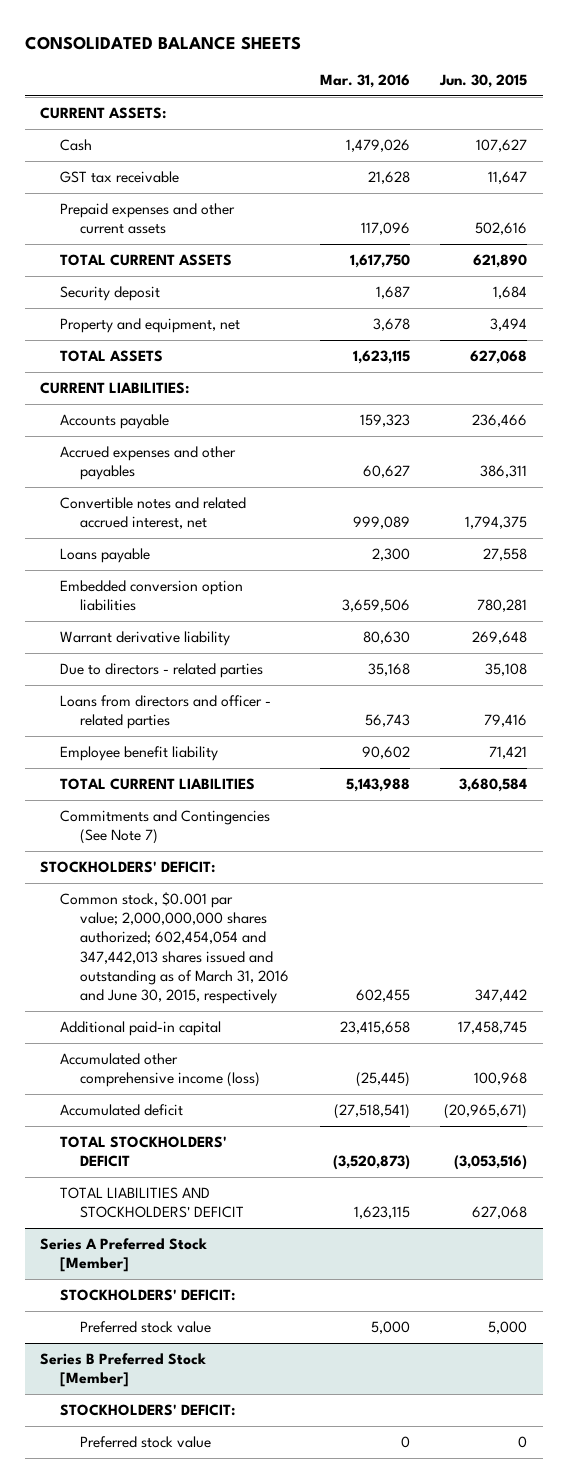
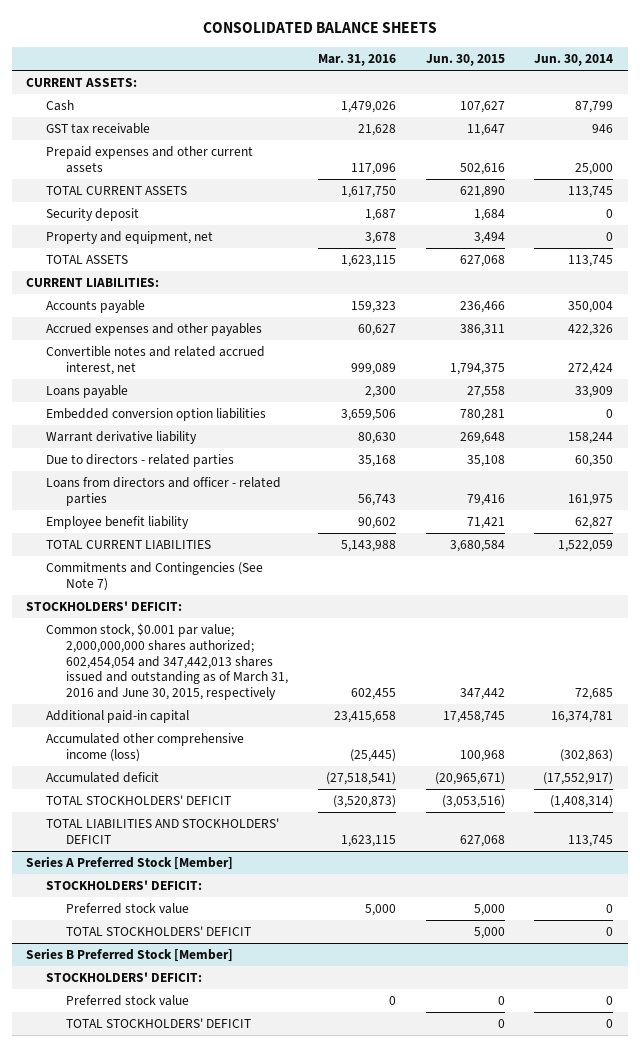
none -> [534,53,614,66] Jun. 30, 2014
none -> [66,926,252,937] TOTAL STOCKHOLDERS' DEFICIT
none -> [66,1018,252,1029] TOTAL STOCKHOLDERS' DEFICIT

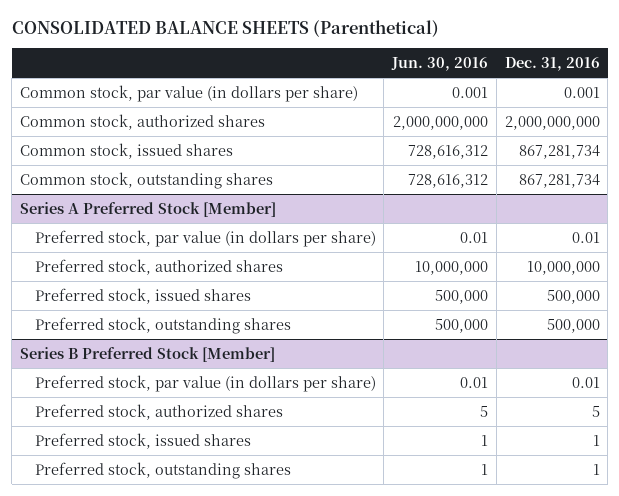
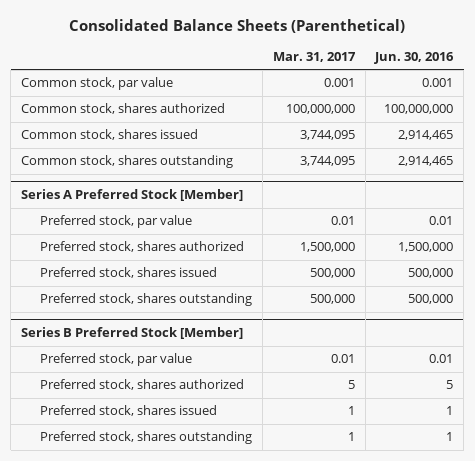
[11,19,439,37] CONSOLIDATED BALANCE SHEETS (Parenthetical) -> [69,18,406,33] Consolidated Balance Sheets (Parenthetical)
[504,56,600,71] Dec. 31, 2016 -> none
none -> [272,52,356,63] Mar. 31, 2017
[19,84,358,102] Common stock, par value (in dollars per share) -> [21,77,174,91] Common stock, par value
[19,113,265,130] Common stock, authorized shares -> [21,103,226,115] Common stock, shares authorized
[393,115,489,130] 2,000,000,000 -> [384,104,454,115] 100,000,000
[19,142,233,159] Common stock, issued shares -> [21,129,199,141] Common stock, shares issued
[408,144,489,159] 728,616,312 -> [398,130,454,141] 2,914,465
[19,171,273,189] Common stock, outstanding shares -> [21,155,234,169] Common stock, shares outstanding
[408,173,489,188] 728,616,312 -> [398,156,454,167] 2,914,465
[34,229,376,247] Preferred stock, par value (in dollars per share) -> [40,215,193,229] Preferred stock, par value
[34,258,283,275] Preferred stock, authorized shares -> [40,241,245,253] Preferred stock, shares authorized
[415,260,489,275] 10,000,000 -> [398,242,454,253] 1,500,000
[34,287,251,304] Preferred stock, issued shares -> [40,267,218,279] Preferred stock, shares issued
[34,316,291,334] Preferred stock, outstanding shares -> [40,293,253,307] Preferred stock, shares outstanding
[34,374,376,392] Preferred stock, par value (in dollars per share) -> [40,353,193,367] Preferred stock, par value
[34,403,283,420] Preferred stock, authorized shares -> [40,379,245,391] Preferred stock, shares authorized
[34,432,251,449] Preferred stock, issued shares -> [40,405,218,417] Preferred stock, shares issued
[34,461,291,479] Preferred stock, outstanding shares -> [40,431,253,445] Preferred stock, shares outstanding

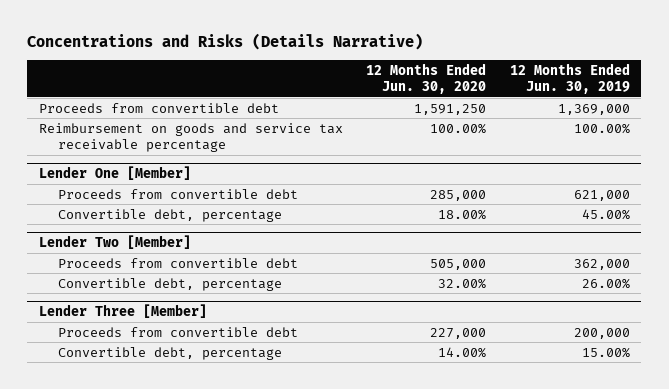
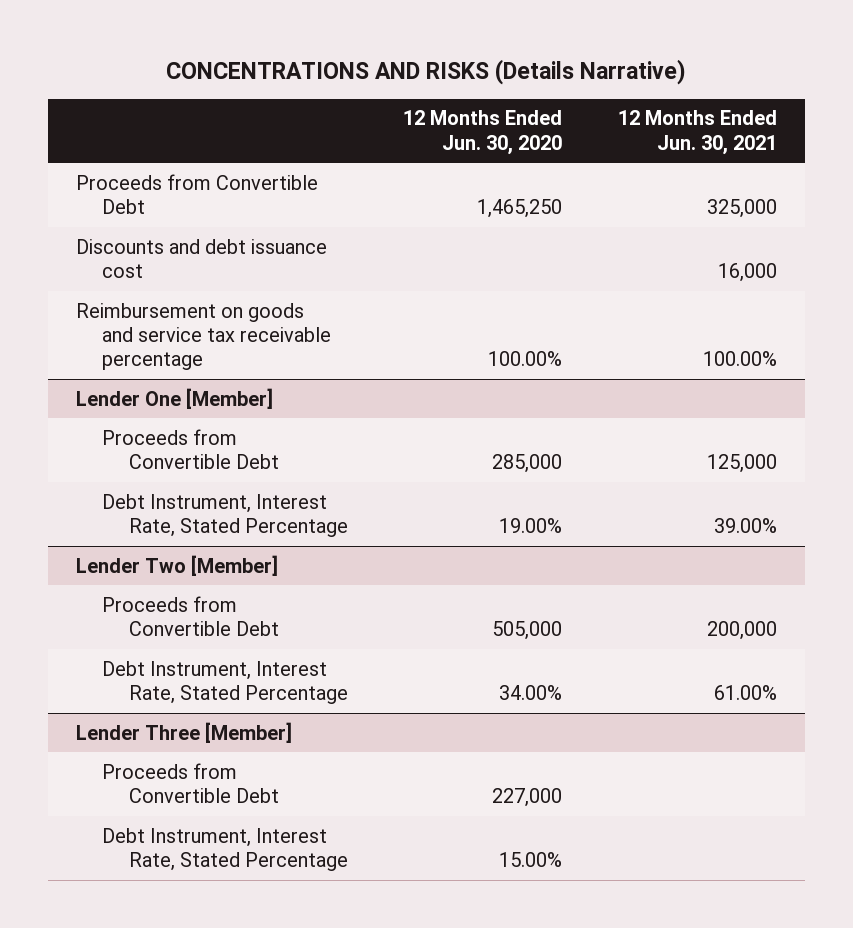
[27,33,424,51] Concentrations and Risks (Details Narrative) -> [166,58,687,85] CONCENTRATIONS AND RISKS (Details Narrative)
[509,63,630,95] 12 Months Ended Jun. 30, 2019 -> none
none -> [617,110,777,155] 12 Months Ended Jun. 30, 2021
[38,102,279,113] Proceeds from convertible debt -> [75,173,318,215] Proceeds from Convertible Debt
[414,103,487,115] 1,591,250 -> [477,199,563,219] 1,465,250
none -> [75,238,327,279] Discounts and debt issuance cost
[57,188,298,199] Proceeds from convertible debt -> [102,428,279,470] Proceeds from Convertible Debt
[57,208,282,222] Convertible debt, percentage -> [102,493,348,538] Debt Instrument, Interest Rate, Stated Percentage
[438,208,487,220] 18.00% -> [499,518,563,534] 19.00%
[57,257,298,268] Proceeds from convertible debt -> [102,595,279,637] Proceeds from Convertible Debt
[57,277,282,291] Convertible debt, percentage -> [102,660,348,705] Debt Instrument, Interest Rate, Stated Percentage
[438,277,487,289] 32.00% -> [499,685,563,701] 34.00%
[57,326,298,337] Proceeds from convertible debt -> [102,762,279,804] Proceeds from Convertible Debt
[57,346,282,360] Convertible debt, percentage -> [102,827,348,872] Debt Instrument, Interest Rate, Stated Percentage
[438,346,487,358] 14.00% -> [499,852,563,868] 15.00%

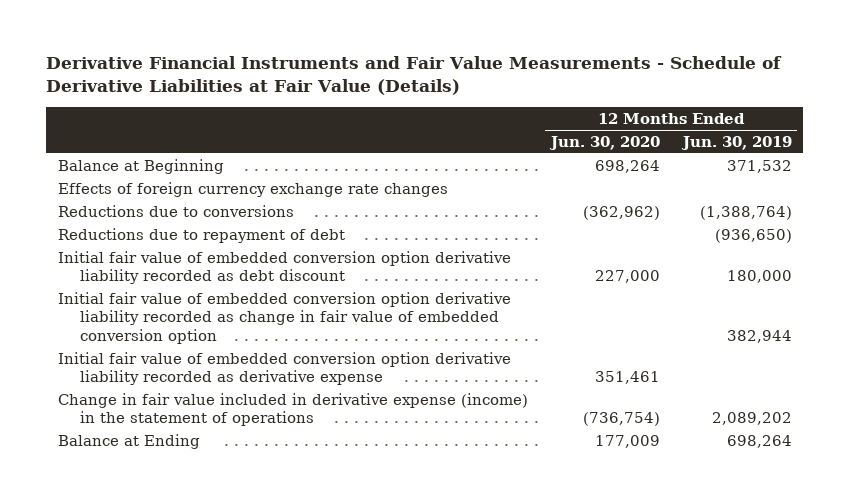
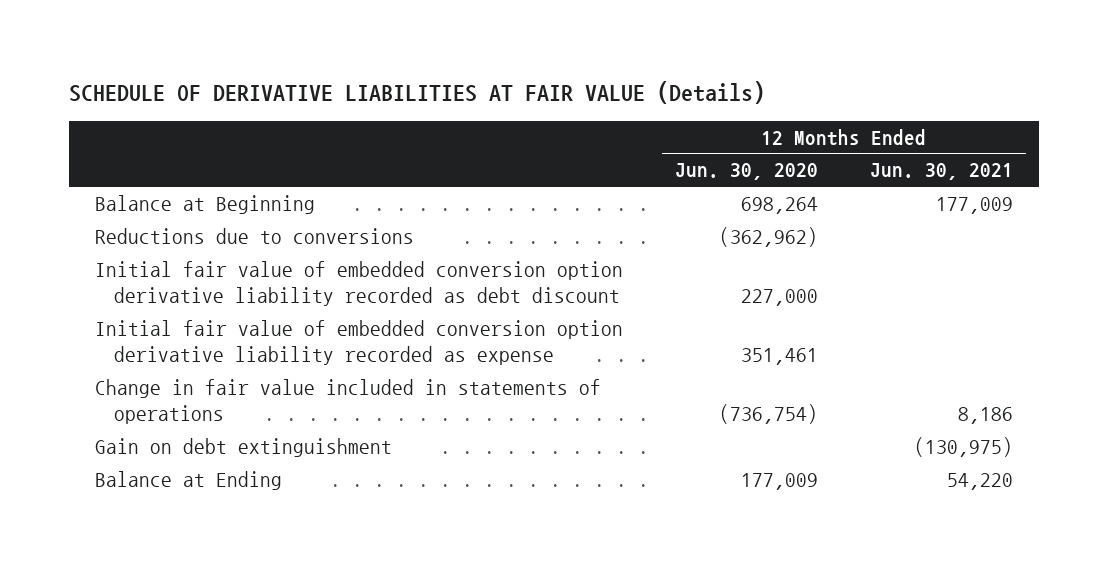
[46,56,783,96] Derivative Financial Instruments and Fair Value Measurements - Schedule of Derivative Liabilities at Fair Value (Details) -> [68,81,765,105] SCHEDULE OF DERIVATIVE LIABILITIES AT FAIR VALUE (Details)
[680,135,792,150] Jun. 30, 2019 -> none
none -> [869,163,1013,181] Jun. 30, 2021
[57,181,448,197] Effects of foreign currency exchange rate changes -> none
[57,227,345,243] Reductions due to repayment of debt -> none
[57,291,511,344] Initial fair value of embedded conversion option derivative liability recorded as change in fair value of embedded conversion option -> none
[57,351,511,386] Initial fair value of embedded conversion option derivative liability recorded as derivative expense -> [94,319,623,365] Initial fair value of embedded conversion option derivative liability recorded as expense
[57,392,528,427] Change in fair value included in derivative expense (income) in the statement of operations -> [94,378,601,424] Change in fair value included in statements of operations
none -> [94,437,392,457] Gain on debt extinguishment

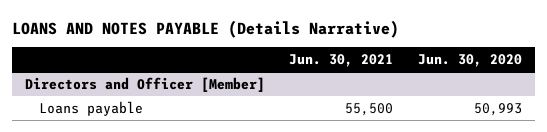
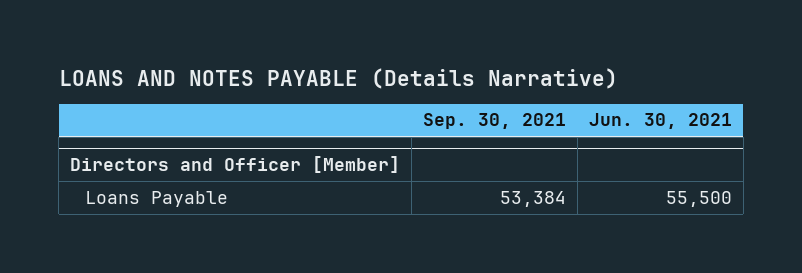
[418,54,523,68] Jun. 30, 2020 -> none
none -> [423,113,567,130] Sep. 30, 2021
[39,100,144,116] Loans payable -> [85,190,229,207] Loans Payable

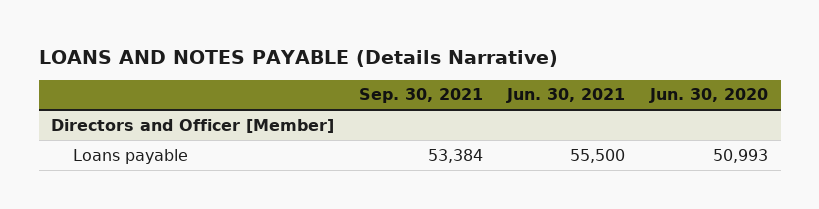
none -> [649,88,769,104] Jun. 30, 2020
[85,190,229,207] Loans Payable -> [73,148,189,164] Loans payable

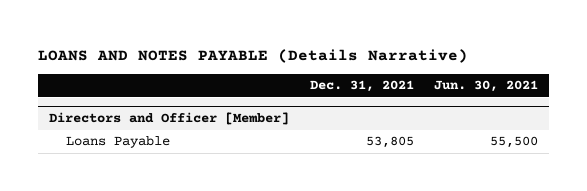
[358,88,483,104] Sep. 30, 2021 -> none
[649,88,769,104] Jun. 30, 2020 -> none
none -> [309,80,414,93] Dec. 31, 2021
[73,148,189,164] Loans payable -> [66,136,171,149] Loans Payable

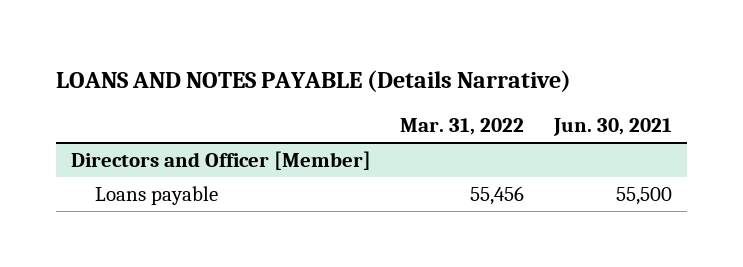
[309,80,414,93] Dec. 31, 2021 -> none
none -> [400,118,525,136] Mar. 31, 2022
[66,136,171,149] Loans Payable -> [94,185,218,205] Loans payable

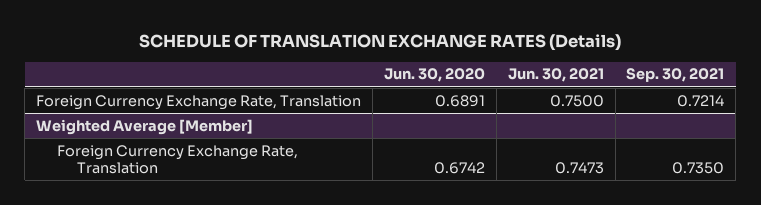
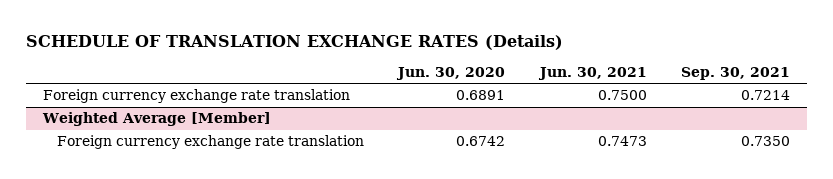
[36,94,362,110] Foreign Currency Exchange Rate, Translation -> [42,89,350,104] Foreign currency exchange rate translation
[56,144,298,175] Foreign Currency Exchange Rate, Translation -> [56,135,364,150] Foreign currency exchange rate translation

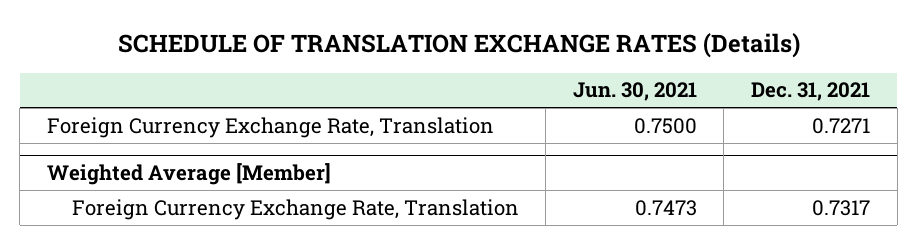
[396,66,506,80] Jun. 30, 2020 -> none
[681,66,791,80] Sep. 30, 2021 -> none
none -> [751,82,871,102] Dec. 31, 2021
[42,89,350,104] Foreign currency exchange rate translation -> [47,116,495,138] Foreign Currency Exchange Rate, Translation
[56,135,364,150] Foreign currency exchange rate translation -> [71,198,519,220] Foreign Currency Exchange Rate, Translation

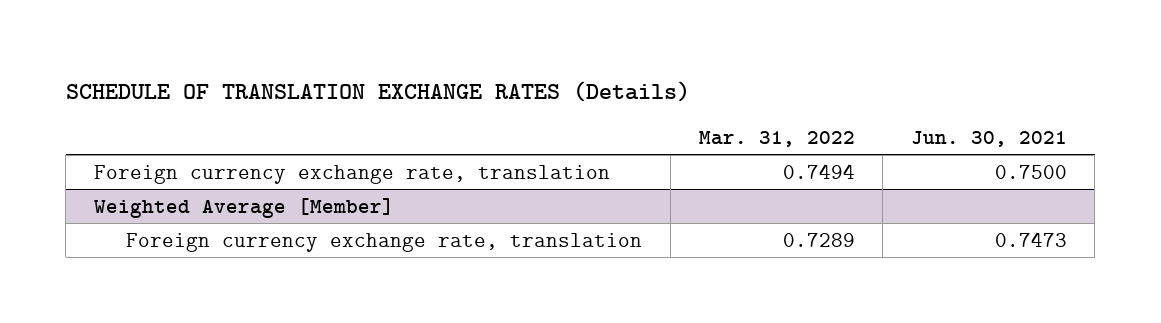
[751,82,871,102] Dec. 31, 2021 -> none
none -> [698,130,855,147] Mar. 31, 2022
[47,116,495,138] Foreign Currency Exchange Rate, Translation -> [94,164,611,184] Foreign currency exchange rate, translation
[71,198,519,220] Foreign Currency Exchange Rate, Translation -> [126,232,643,252] Foreign currency exchange rate, translation

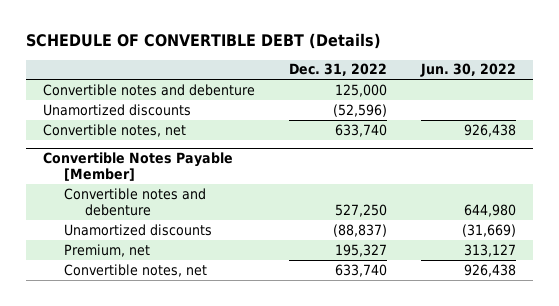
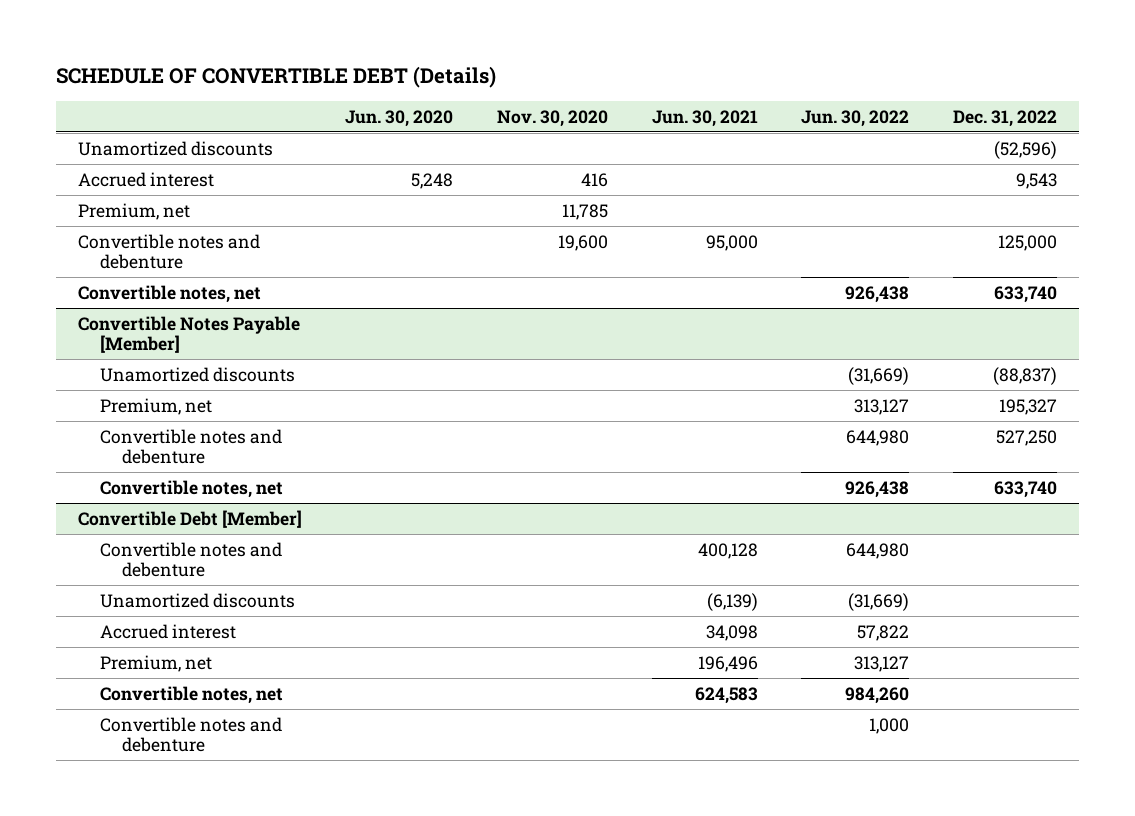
none -> [345,109,454,127] Jun. 30, 2020
none -> [497,109,609,127] Nov. 30, 2020
none -> [651,109,758,127] Jun. 30, 2021
none -> [77,171,214,187] Accrued interest
none -> [77,202,190,220] Premium, net
[42,83,255,96] Convertible notes and debenture -> [77,233,260,270] Convertible notes and debenture
[63,187,206,217] Convertible notes and debenture -> [100,428,283,465] Convertible notes and debenture
none -> [77,509,302,528] Convertible Debt [Member]
none -> [100,541,283,578] Convertible notes and debenture
none -> [100,592,296,608] Unamortized discounts
none -> [100,623,237,639] Accrued interest
none -> [100,654,213,672] Premium, net
none -> [100,685,284,704] Convertible notes, net
none -> [100,716,283,753] Convertible notes and debenture

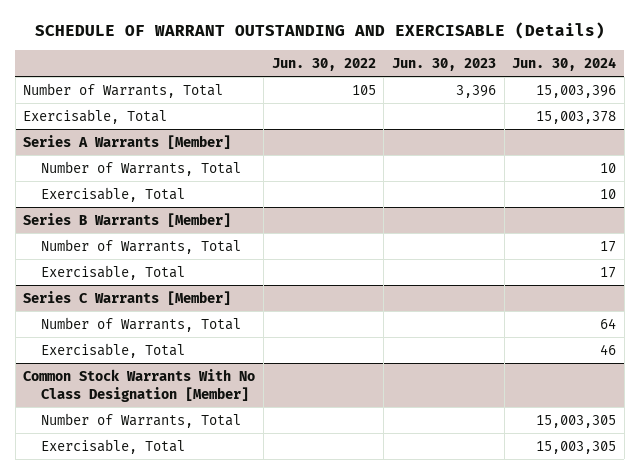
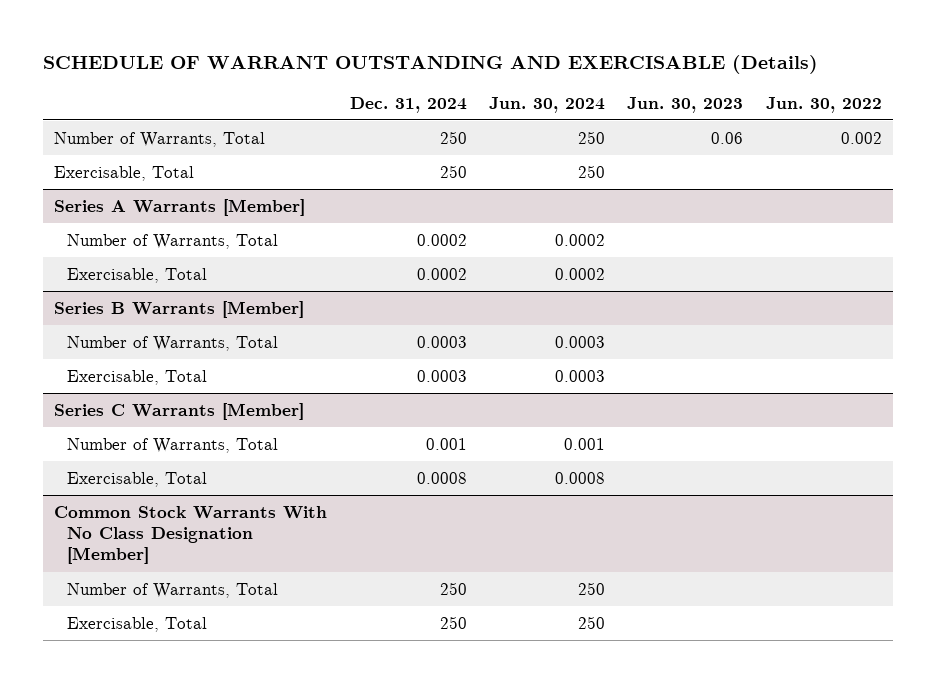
none -> [349,96,467,113] Dec. 31, 2024
[351,84,376,95] 105 -> [840,131,882,144] 0.002
[456,84,497,98] 3,396 -> [711,131,744,144] 0.06
[536,84,617,98] 15,003,396 -> [577,130,605,144] 250
[536,110,617,124] 15,003,378 -> [577,164,605,178] 250
[600,162,617,173] 10 -> [554,233,605,246] 0.0002
[600,188,617,199] 10 -> [554,267,605,280] 0.0002
[600,240,617,252] 17 -> [554,335,605,348] 0.0003
[600,266,617,278] 17 -> [554,369,605,382] 0.0003
[600,317,617,329] 64 -> [563,437,605,450] 0.001
[600,343,617,355] 46 -> [554,471,605,484] 0.0008
[536,414,617,428] 15,003,305 -> [577,581,605,595] 250
[536,440,617,454] 15,003,305 -> [577,615,605,629] 250

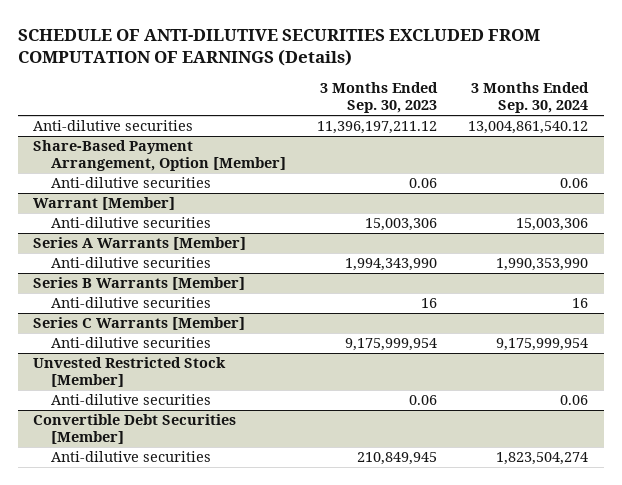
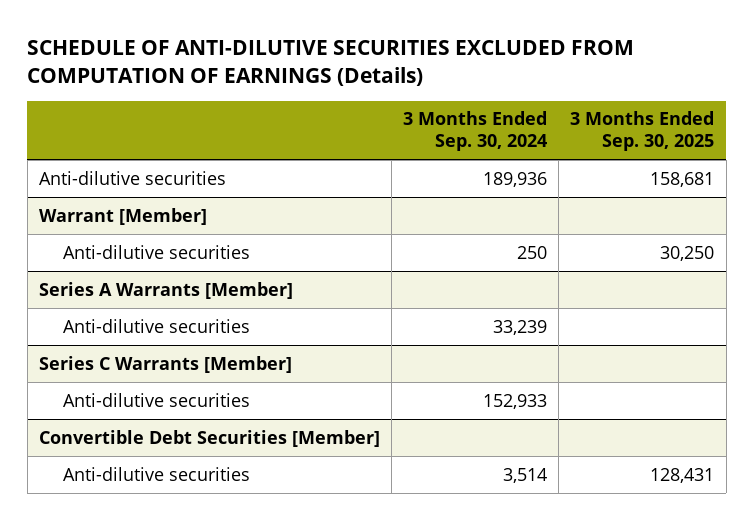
[320,82,439,114] 3 Months Ended Sep. 30, 2023 -> none
none -> [570,111,715,152] 3 Months Ended Sep. 30, 2025
[33,140,287,172] Share-Based Payment Arrangement, Option [Member] -> none
[51,177,212,189] Anti-dilutive securities -> none
[468,121,589,135] 13,004,861,540.12 -> [483,171,548,187] 189,936
[516,218,589,232] 15,003,306 -> [517,245,548,259] 250
[33,277,246,291] Series B Warrants [Member] -> none
[51,297,212,309] Anti-dilutive securities -> none
[496,258,589,272] 1,990,353,990 -> [493,319,548,335] 33,239
[33,357,227,388] Unvested Restricted Stock [Member] -> none
[51,394,212,406] Anti-dilutive securities -> none
[496,338,589,352] 9,175,999,954 -> [483,393,548,409] 152,933
[496,452,589,466] 1,823,504,274 -> [503,467,548,483] 3,514

